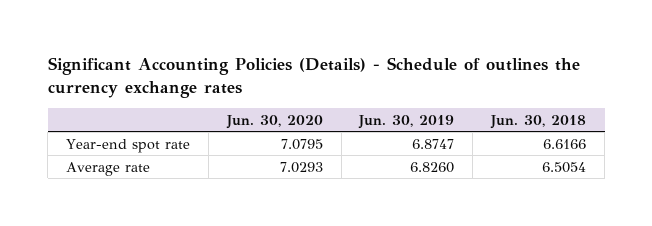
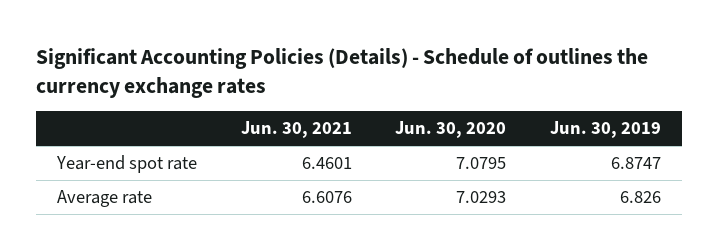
[490,114,587,129] Jun. 30, 2018 -> none
none -> [240,121,352,139] Jun. 30, 2021
[410,161,455,173] 6.8260 -> [619,191,661,204] 6.826

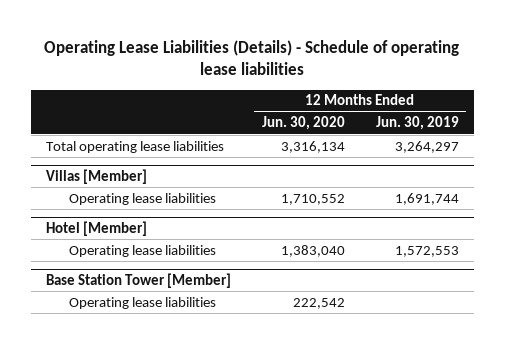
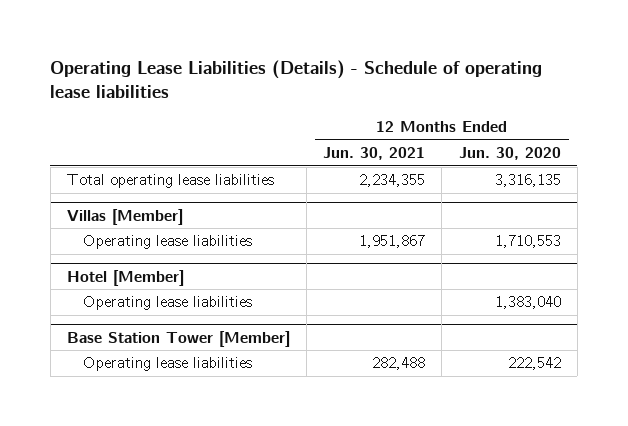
[375,116,459,131] Jun. 30, 2019 -> none
none -> [323,147,426,161] Jun. 30, 2021
[280,140,345,153] 3,316,134 -> [494,174,561,188] 3,316,135
[280,193,345,205] 1,710,552 -> [494,235,561,249] 1,710,553

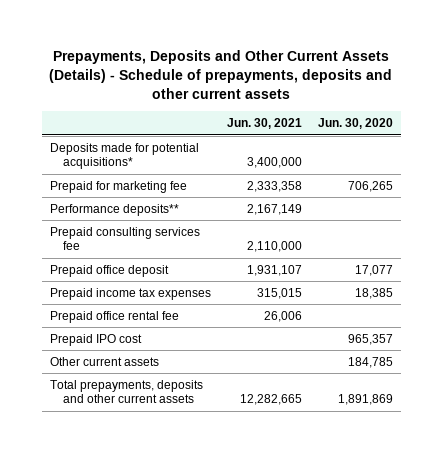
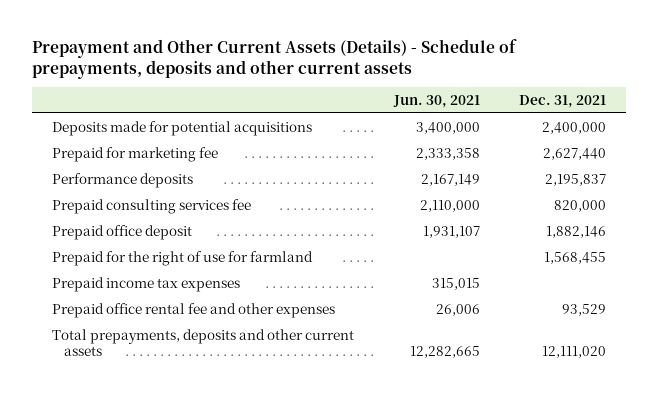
[49,50,393,100] Prepayments, Deposits and Other Current Assets (Details) - Schedule of prepayments, deposits and other current assets -> [32,38,518,79] Prepayment and Other Current Assets (Details) - Schedule of prepayments, deposits and other current assets
[317,118,393,130] Jun. 30, 2020 -> none
none -> [519,94,607,108] Dec. 31, 2021
[50,142,200,170] Deposits made for potential acquisitions* -> [52,120,313,136] Deposits made for potential acquisitions
[50,203,180,216] Performance deposits** -> [52,172,194,188] Performance deposits
none -> [52,250,314,266] Prepaid for the right of use for farmland
[50,333,143,346] Prepaid IPO cost -> none
[50,356,160,366] Other current assets -> none
[50,310,180,323] Prepaid office rental fee -> [52,302,336,318] Prepaid office rental fee and other expenses

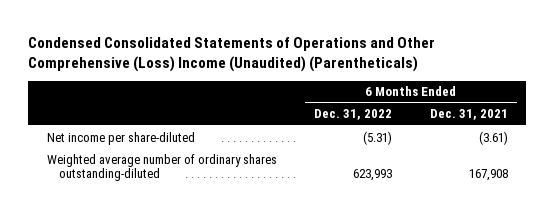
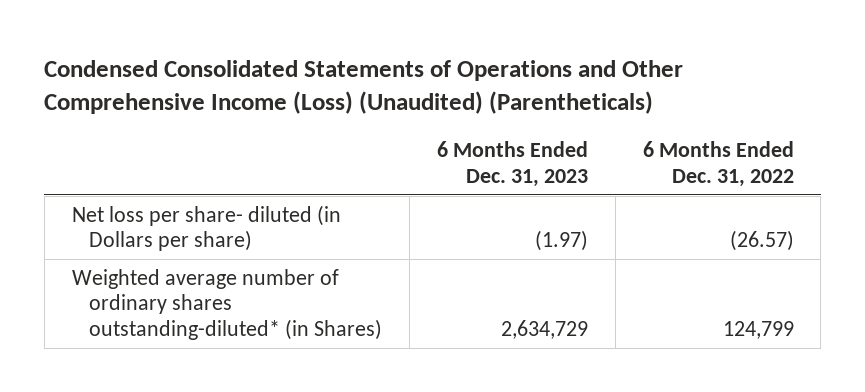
[28,37,436,72] Condensed Consolidated Statements of Operations and Other Comprehensive (Loss) Income (Unaudited) (Parentheticals) -> [44,60,684,115] Condensed Consolidated Statements of Operations and Other Comprehensive Income (Loss) (Unaudited) (Parentheticals)
[429,109,508,121] Dec. 31, 2021 -> none
none -> [436,141,588,187] 6 Months Ended Dec. 31, 2023
[46,131,195,145] Net income per share-diluted -> [71,204,341,252] Net loss per share- diluted (in Dollars per share)
[363,130,393,145] (5.31) -> [729,230,794,252] (26.57)
[46,153,277,182] Weighted average number of ordinary shares outstanding-diluted -> [71,268,382,340] Weighted average number of ordinary shares outstanding-diluted* (in Shares)
[353,169,393,182] 623,993 -> [722,320,794,339] 124,799

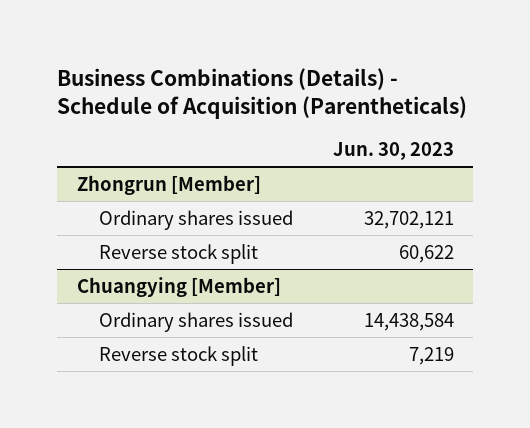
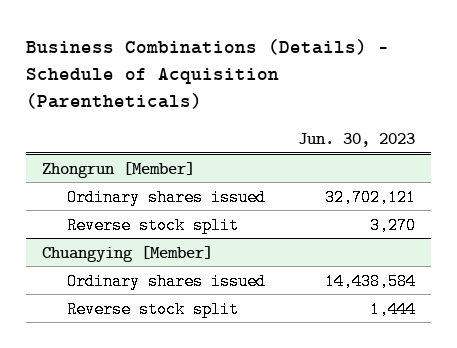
[398,244,454,263] 60,622 -> [369,216,416,234] 3,270
[408,346,454,365] 7,219 -> [369,300,416,318] 1,444

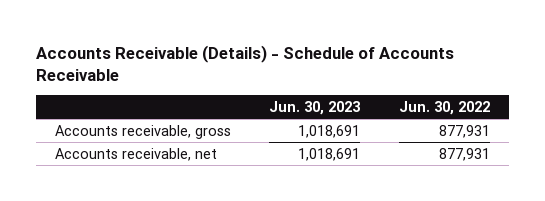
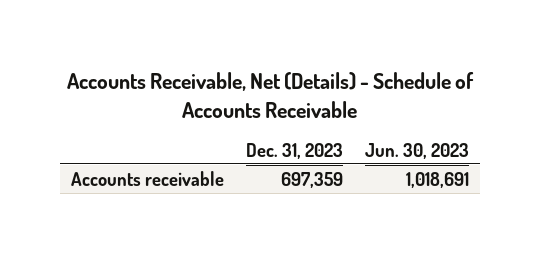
[36,44,455,81] Accounts Receivable (Details) - Schedule of Accounts Receivable -> [66,71,474,118] Accounts Receivable, Net (Details) - Schedule of Accounts Receivable
[398,100,490,115] Jun. 30, 2022 -> none
none -> [245,142,343,159] Dec. 31, 2023
[55,124,232,139] Accounts receivable, gross -> none
[55,147,218,161] Accounts receivable, net -> [70,170,224,186] Accounts receivable

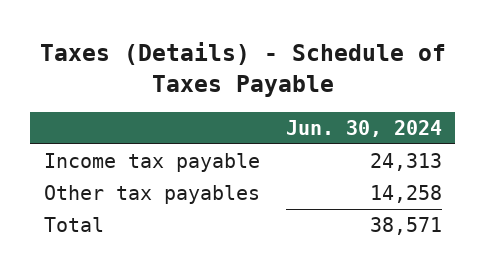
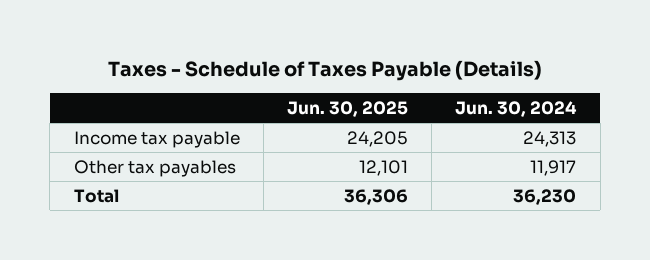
[39,42,446,98] Taxes (Details) - Schedule of Taxes Payable -> [108,60,543,82] Taxes - Schedule of Taxes Payable (Details)
none -> [287,100,409,117] Jun. 30, 2025
[370,185,443,204] 14,258 -> [530,159,577,176] 11,917
[370,217,443,236] 38,571 -> [513,188,577,205] 36,230

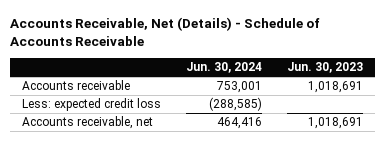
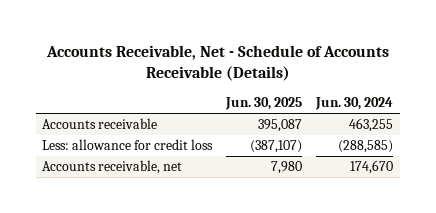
[9,16,320,47] Accounts Receivable, Net (Details) - Schedule of Accounts Receivable -> [45,44,389,82] Accounts Receivable, Net - Schedule of Accounts Receivable (Details)
[286,62,363,74] Jun. 30, 2023 -> none
none -> [225,97,303,111] Jun. 30, 2025
[217,81,263,94] 753,001 -> [349,118,394,133] 463,255
[22,98,162,112] Less: expected credit loss -> [42,139,214,151] Less: allowance for credit loss
[217,117,263,130] 464,416 -> [350,160,394,175] 174,670

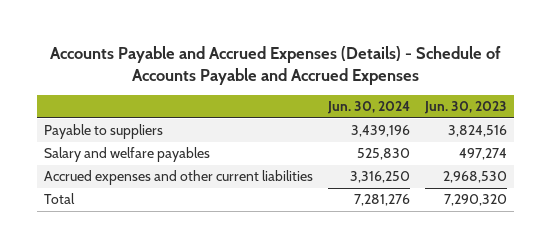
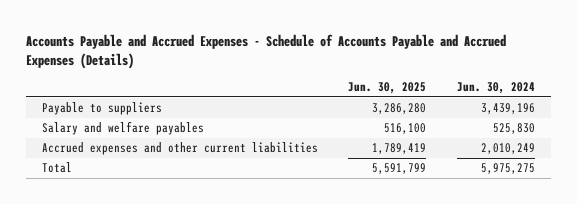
[49,46,501,86] Accounts Payable and Accrued Expenses (Details) - Schedule of Accounts Payable and Accrued Expenses -> [26,33,507,69] Accounts Payable and Accrued Expenses - Schedule of Accounts Payable and Accrued Expenses (Details)
[423,101,507,115] Jun. 30, 2023 -> none
none -> [348,82,427,95] Jun. 30, 2025
[350,171,411,184] 3,316,250 -> [481,143,536,155] 2,010,249
[354,194,411,207] 7,281,276 -> [481,163,536,175] 5,975,275

